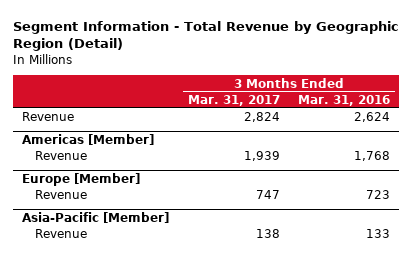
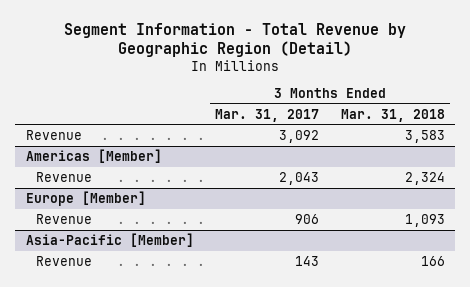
[297,94,390,106] Mar. 31, 2016 -> none
none -> [340,108,445,122] Mar. 31, 2018
[243,112,280,123] 2,824 -> [279,129,320,143] 3,092
[243,151,280,162] 1,939 -> [279,171,320,185] 2,043
[255,190,280,200] 747 -> [295,213,320,224] 906
[255,229,280,239] 138 -> [295,255,320,266] 143

